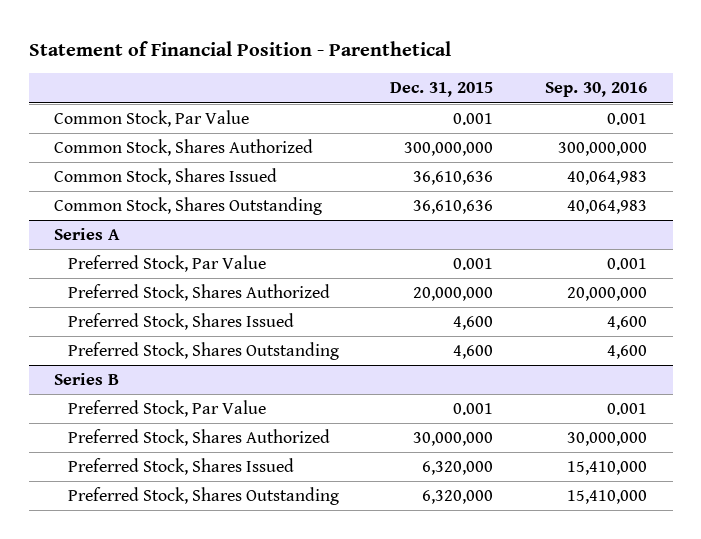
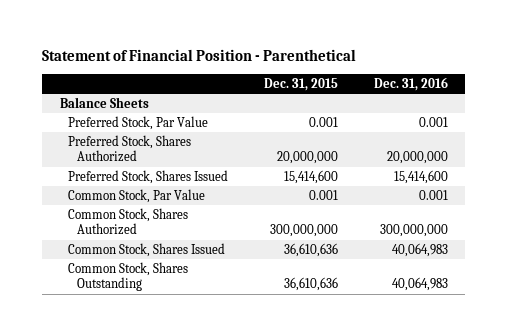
[544,82,647,98] Sep. 30, 2016 -> none
none -> [373,76,448,91] Dec. 31, 2016
none -> [59,96,149,108] Balance Sheets
none -> [68,115,209,130] Preferred Stock, Par Value
none -> [68,134,192,163] Preferred Stock, Shares Authorized
none -> [68,169,229,184] Preferred Stock, Shares Issued
[54,228,121,241] Series A -> none
[67,255,266,273] Preferred Stock, Par Value -> none
[67,284,330,302] Preferred Stock, Shares Authorized -> none
[67,313,294,331] Preferred Stock, Shares Issued -> none
[67,342,339,361] Preferred Stock, Shares Outstanding -> none
[54,373,120,386] Series B -> none
[67,400,266,418] Preferred Stock, Par Value -> none
[67,429,330,447] Preferred Stock, Shares Authorized -> none
[67,458,294,476] Preferred Stock, Shares Issued -> none
[67,487,339,506] Preferred Stock, Shares Outstanding -> none

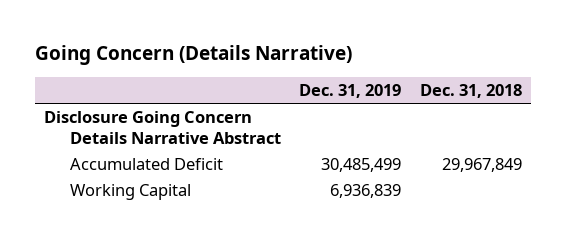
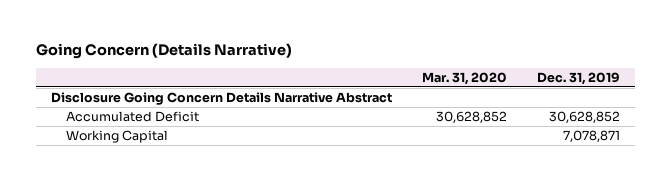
[419,84,522,99] Dec. 31, 2018 -> none
none -> [422,72,508,86] Mar. 31, 2020
[321,158,402,173] 30,485,499 -> [549,111,621,124] 30,628,852
[330,184,402,199] 6,936,839 -> [563,130,621,143] 7,078,871

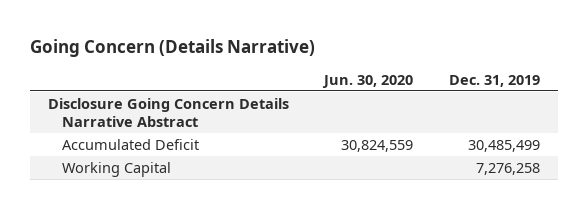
[422,72,508,86] Mar. 31, 2020 -> none
none -> [322,74,414,88] Jun. 30, 2020
[549,111,621,124] 30,628,852 -> [468,139,541,152] 30,485,499
[563,130,621,143] 7,078,871 -> [476,162,541,175] 7,276,258

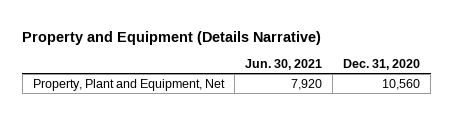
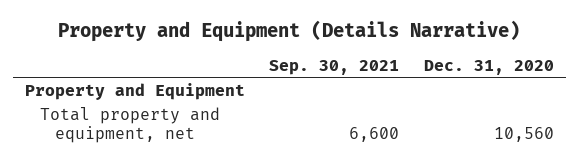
[244,59,322,71] Jun. 30, 2021 -> none
none -> [269,59,400,75] Sep. 30, 2021
none -> [24,82,245,100] Property and Equipment
[32,78,225,91] Property, Plant and Equipment, Net -> [39,106,220,143] Total property and equipment, net

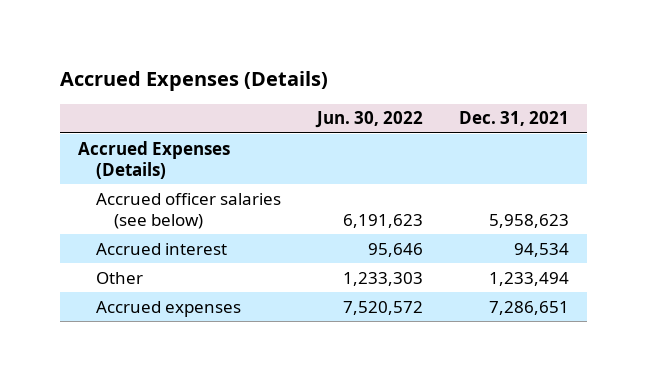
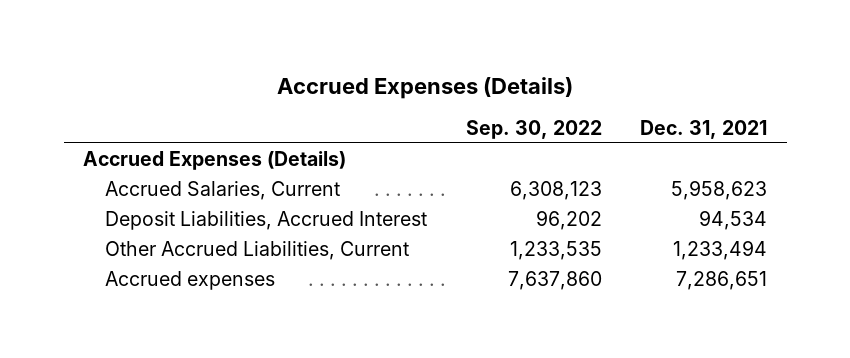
[314,111,423,129] Jun. 30, 2022 -> none
none -> [465,120,602,140] Sep. 30, 2022
[95,192,281,229] Accrued officer salaries (see below) -> [105,180,341,200] Accrued Salaries, Current
[95,242,227,255] Accrued interest -> [105,210,428,230] Deposit Liabilities, Accrued Interest
[95,271,143,284] Other -> [105,240,410,260] Other Accrued Liabilities, Current

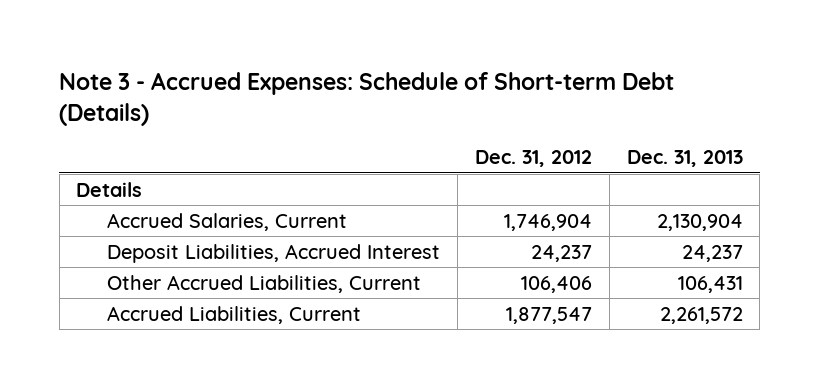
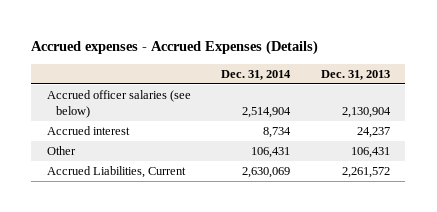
[59,72,675,127] Note 3 - Accrued Expenses: Schedule of Short-term Debt (Details) -> [31,39,319,55] Accrued expenses - Accrued Expenses (Details)
[474,150,592,168] Dec. 31, 2012 -> none
none -> [221,69,292,80] Dec. 31, 2014
[76,181,143,197] Details -> none
[107,212,348,231] Accrued Salaries, Current -> [46,90,191,119] Accrued officer salaries (see below)
[107,243,441,263] Deposit Liabilities, Accrued Interest -> [46,126,130,136] Accrued interest
[107,274,422,293] Other Accrued Liabilities, Current -> [46,146,76,156] Other

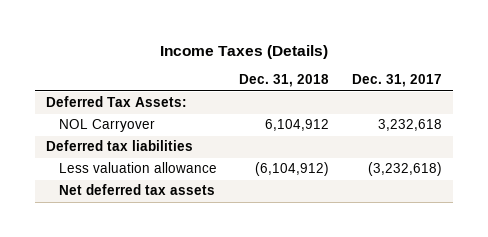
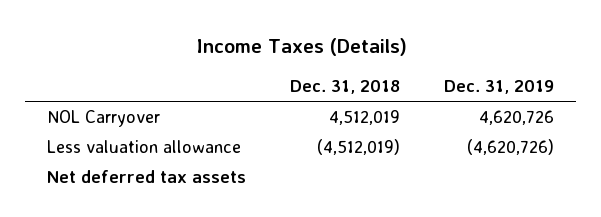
[351,74,442,88] Dec. 31, 2017 -> none
none -> [443,80,554,95] Dec. 31, 2019
[46,96,188,108] Deferred Tax Assets: -> none
[46,140,194,152] Deferred tax liabilities -> none
[265,119,330,132] 6,104,912 -> [329,110,401,126] 4,512,019
[255,162,330,177] (6,104,912) -> [317,139,401,156] (4,512,019)

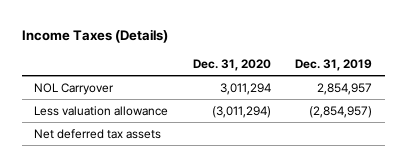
[290,80,401,95] Dec. 31, 2018 -> none
none -> [192,58,271,71] Dec. 31, 2020
[478,110,554,126] 4,620,726 -> [317,82,373,95] 2,854,957
[466,139,554,156] (4,620,726) -> [309,105,373,118] (2,854,957)

